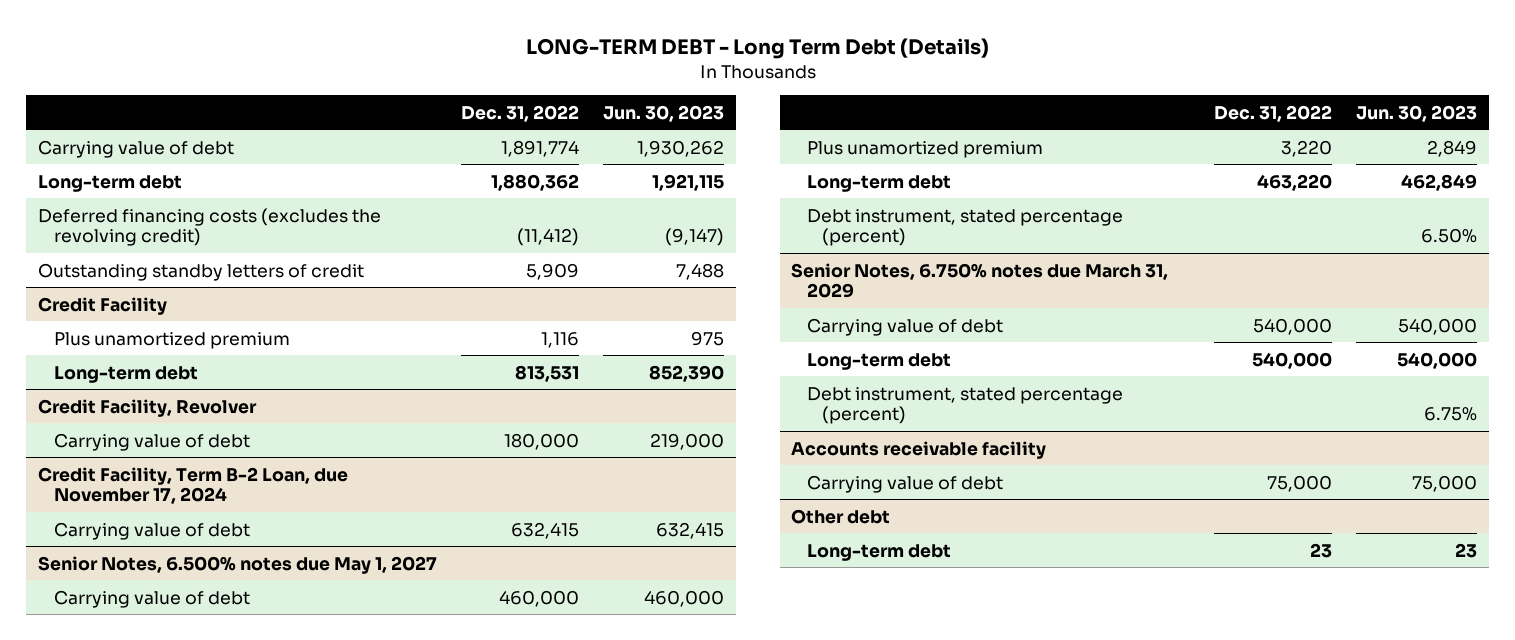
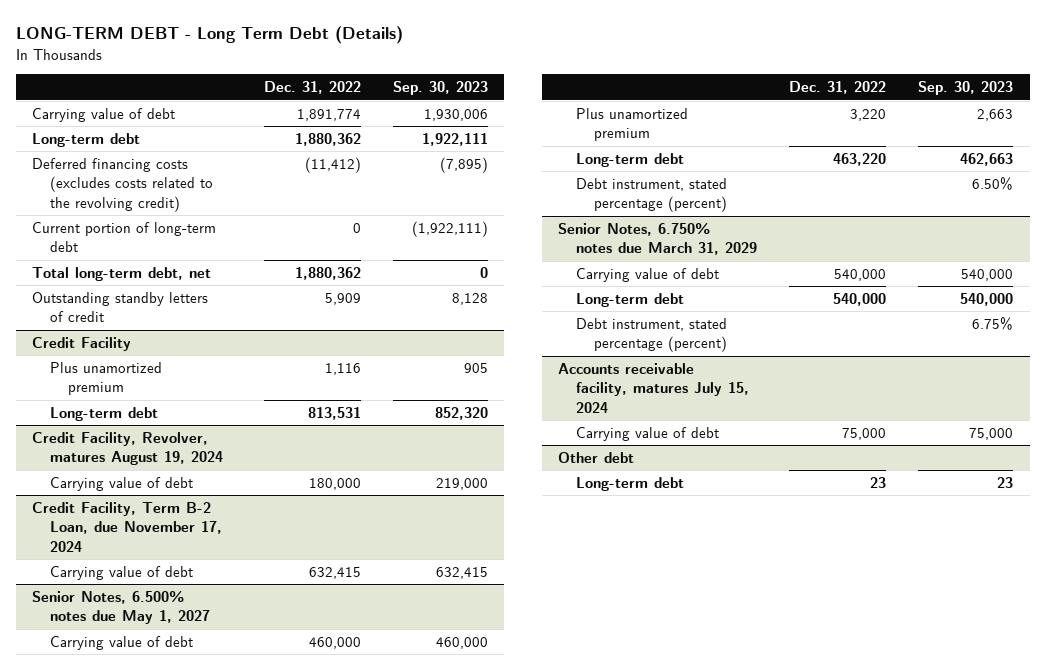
[602,104,724,122] Jun. 30, 2023 -> none
none -> [392,81,488,96] Sep. 30, 2023
[38,207,382,247] Deferred financing costs (excludes the revolving credit) -> [32,157,214,212] Deferred financing costs (excludes costs related to the revolving credit)
none -> [32,221,217,253] Current portion of long-term debt
none -> [32,266,212,281] Total long-term debt, net
[38,398,258,417] Credit Facility, Revolver -> none
none -> [32,431,224,466] Credit Facility, Revolver, matures August 19, 2024
[791,440,1047,459] Accounts receivable facility -> [557,362,749,413] Accounts receivable facility, matures July 15, 2024

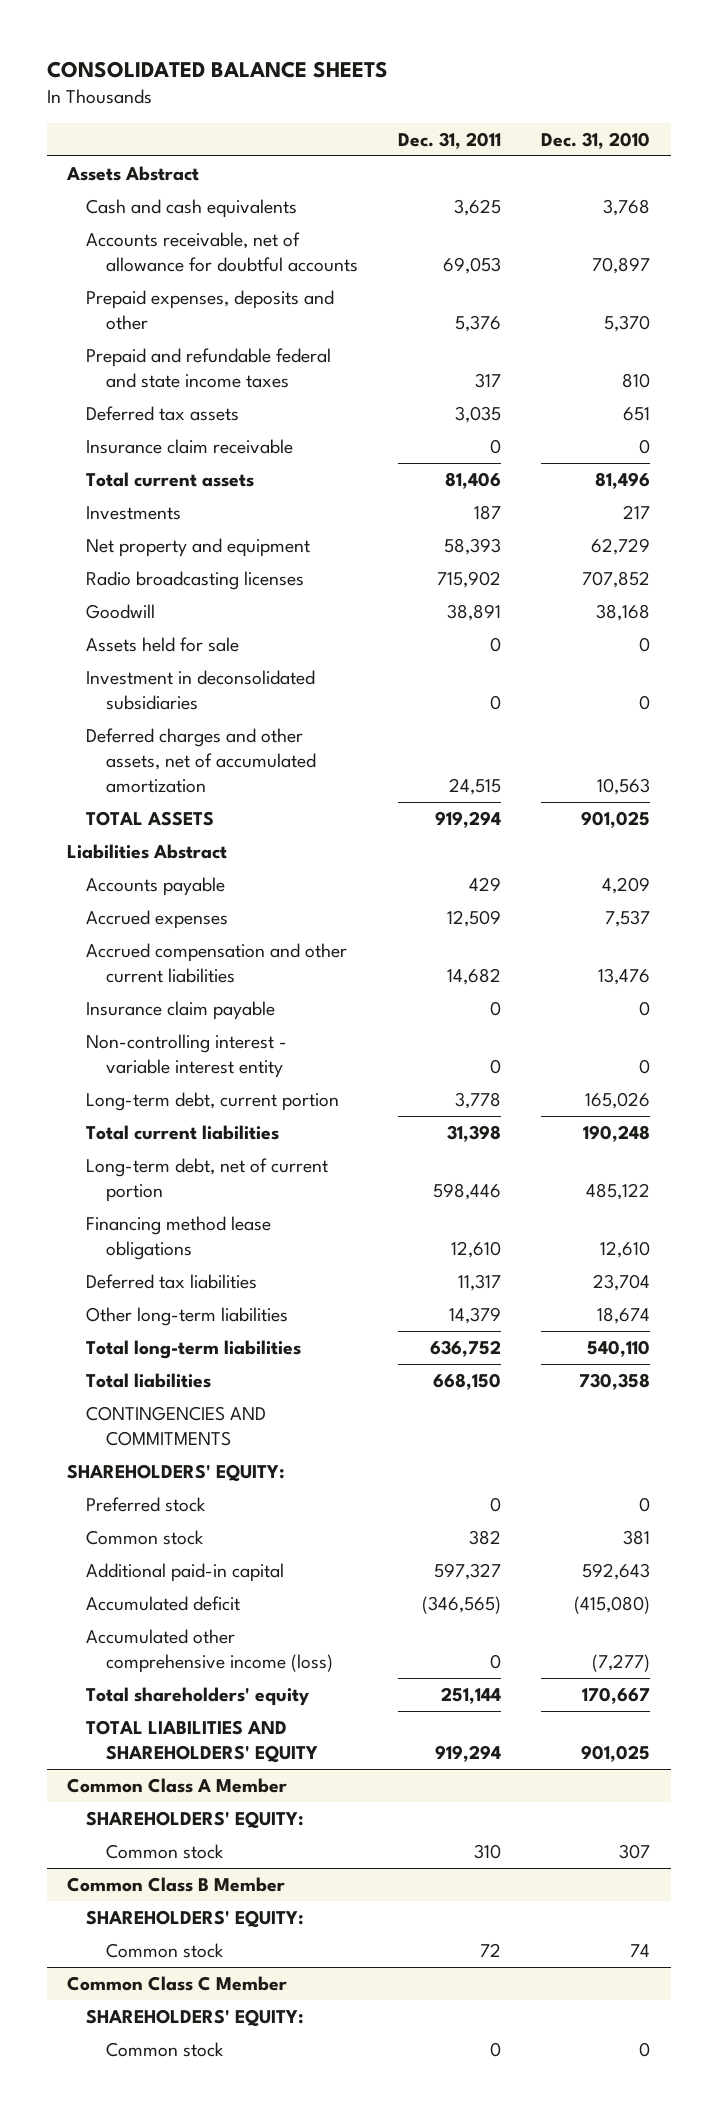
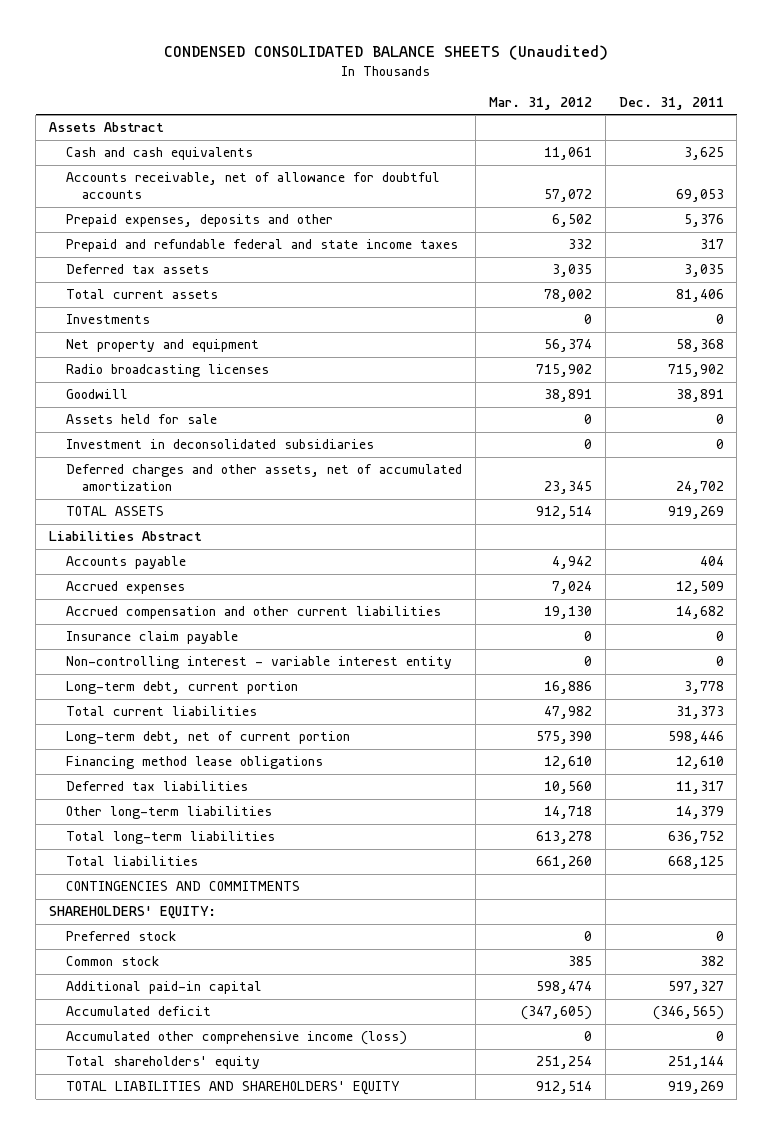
[46,60,388,78] CONSOLIDATED BALANCE SHEETS -> [164,45,609,61] CONDENSED CONSOLIDATED BALANCE SHEETS (Unaudited)
[541,131,651,149] Dec. 31, 2010 -> none
none -> [488,96,592,110] Mar. 31, 2012
[86,438,294,454] Insurance claim receivable -> none
[474,504,502,520] 187 -> [715,314,724,325] 0
[444,537,502,555] 58,393 -> [675,339,724,353] 58,368
[449,777,502,795] 24,515 -> [675,481,724,495] 24,702
[435,810,502,828] 919,294 -> [667,506,724,520] 919,269
[469,876,502,891] 429 -> [699,556,724,567] 404
[447,1124,502,1142] 31,398 -> [675,706,724,720] 31,373
[433,1372,502,1390] 668,150 -> [667,856,724,870] 668,125
[66,1777,287,1793] Common Class A Member -> none
[86,1810,305,1829] SHAREHOLDERS' EQUITY: -> none
[105,1843,224,1859] Common stock -> none
[66,1876,285,1892] Common Class B Member -> none
[86,1909,305,1928] SHAREHOLDERS' EQUITY: -> none
[105,1942,224,1958] Common stock -> none
[66,1975,287,1991] Common Class C Member -> none
[86,2008,305,2027] SHAREHOLDERS' EQUITY: -> none
[105,2041,224,2057] Common stock -> none
[435,1744,502,1762] 919,294 -> [667,1081,724,1095] 919,269

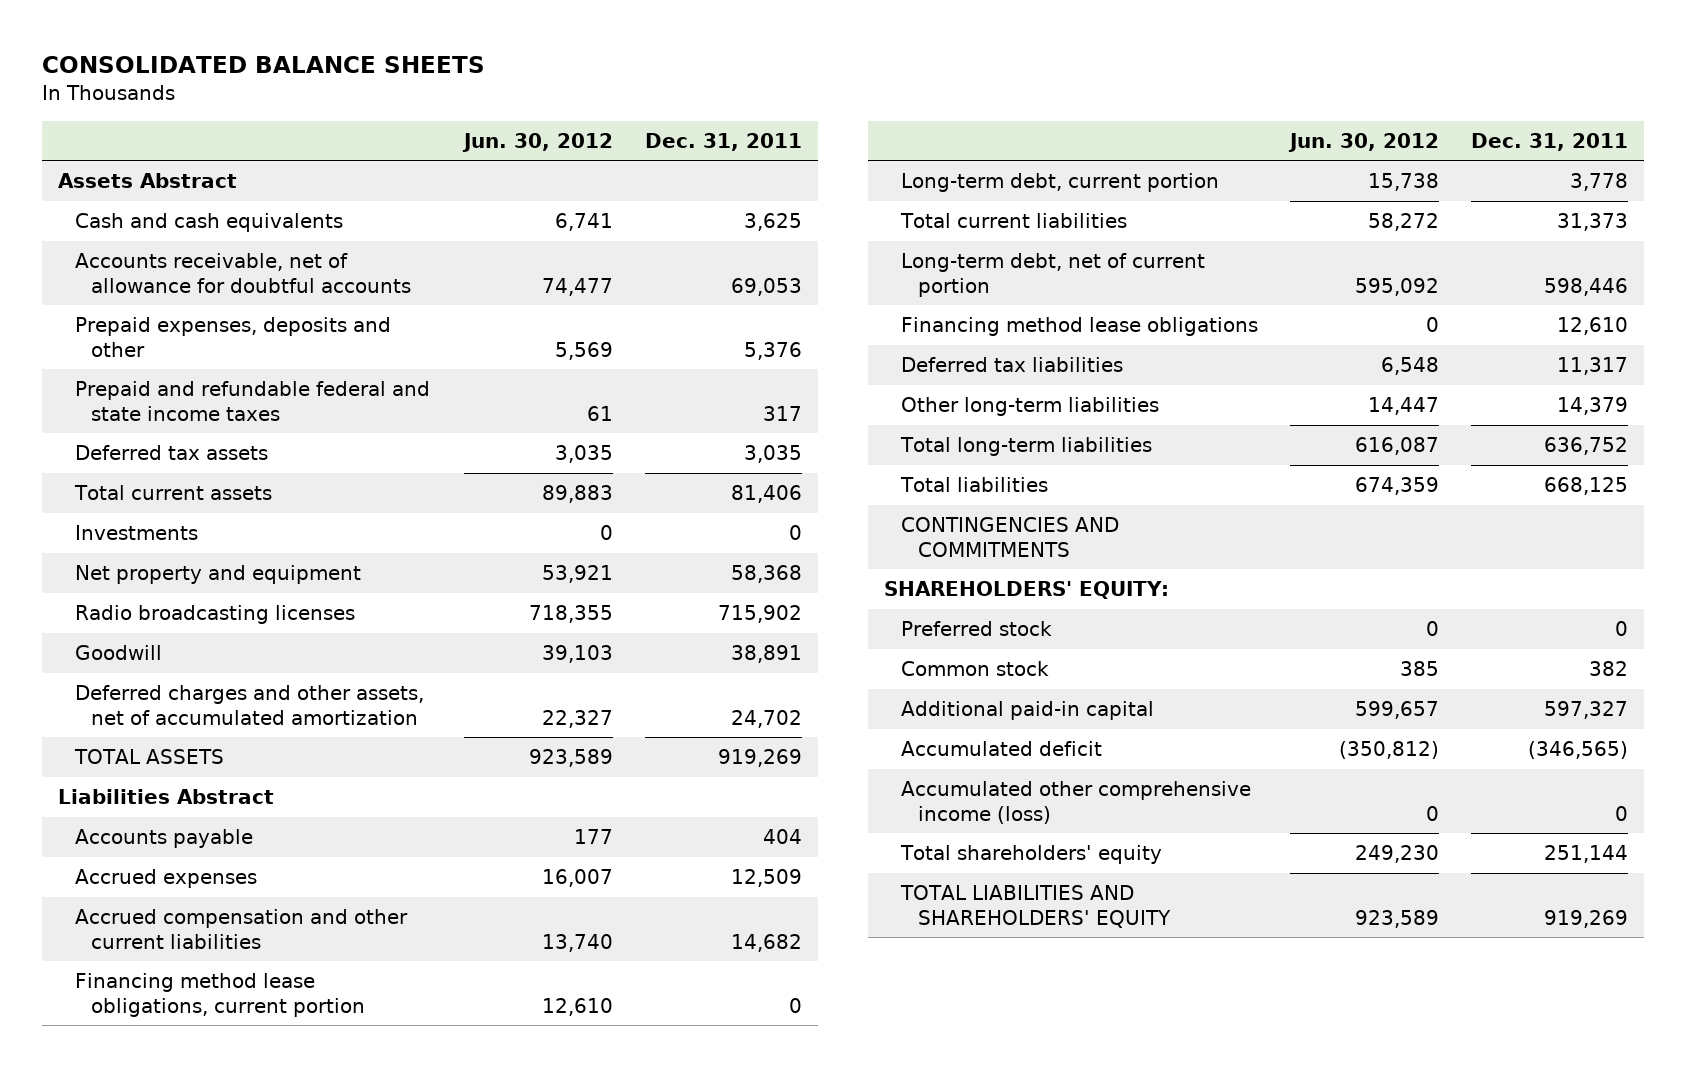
[164,45,609,61] CONDENSED CONSOLIDATED BALANCE SHEETS (Unaudited) -> [42,56,486,74] CONSOLIDATED BALANCE SHEETS
[488,96,592,110] Mar. 31, 2012 -> none
none -> [461,132,613,152] Jun. 30, 2012
[65,414,217,425] Assets held for sale -> none
[65,439,374,450] Investment in deconsolidated subsidiaries -> none
[65,631,238,645] Insurance claim payable -> none
[65,656,452,670] Non-controlling interest - variable interest entity -> none
none -> [74,973,366,1017] Financing method lease obligations, current portion

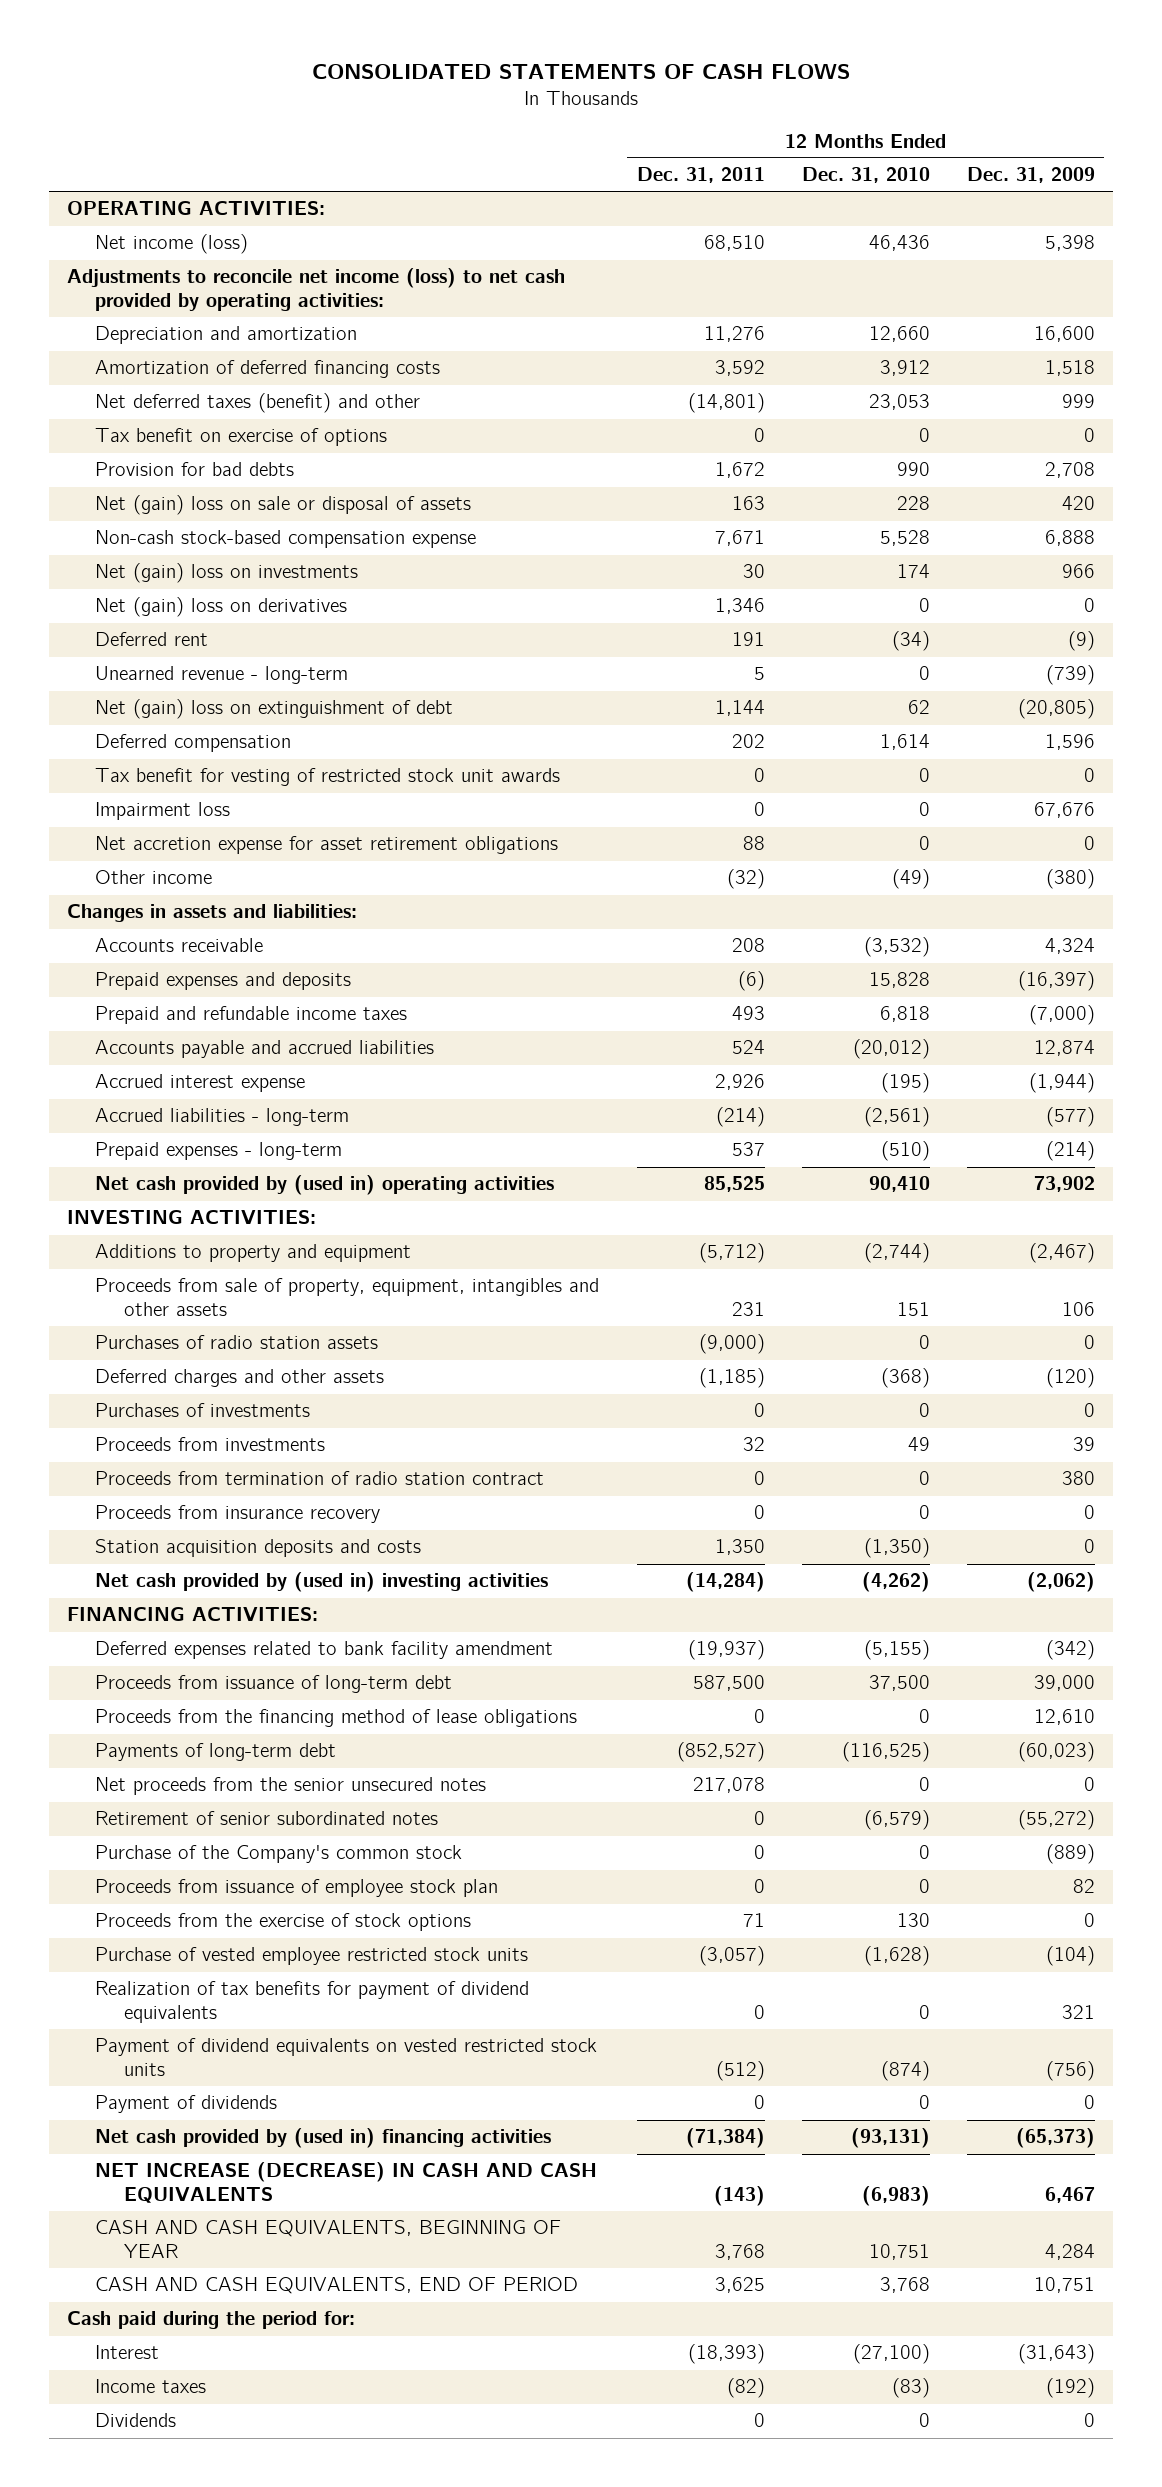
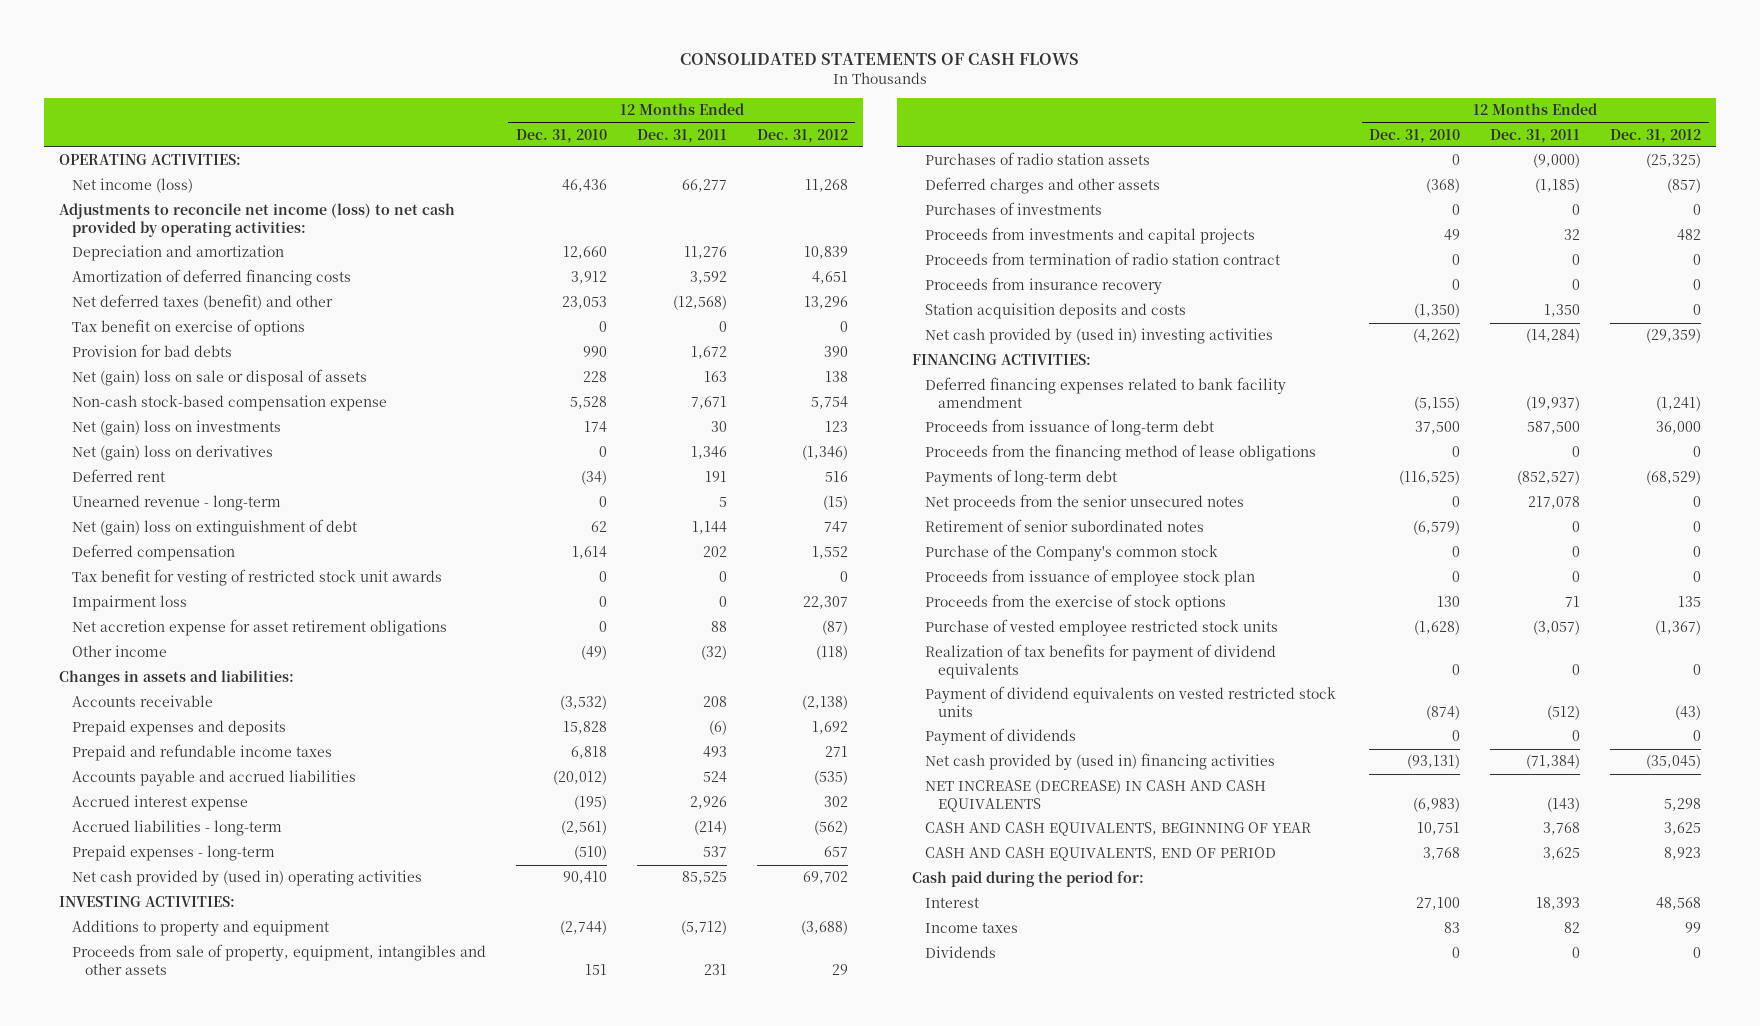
[966,167,1095,184] Dec. 31, 2009 -> none
none -> [756,128,848,143] Dec. 31, 2012
[703,235,765,252] 68,510 -> [681,179,727,193] 66,277
[687,393,765,414] (14,801) -> [672,295,727,311] (12,568)
[95,1437,326,1452] Proceeds from investments -> [925,227,1256,245] Proceeds from investments and capital projects
[95,1641,554,1660] Deferred expenses related to bank facility amendment -> [925,377,1287,409] Deferred financing expenses related to bank facility amendment
[687,2344,765,2365] (18,393) -> [1536,897,1581,911] 18,393
[852,2344,930,2365] (27,100) -> [1416,897,1461,911] 27,100
[726,2378,765,2399] (82) -> [1564,922,1581,934] 82
[891,2378,930,2399] (83) -> [1444,922,1461,934] 83

